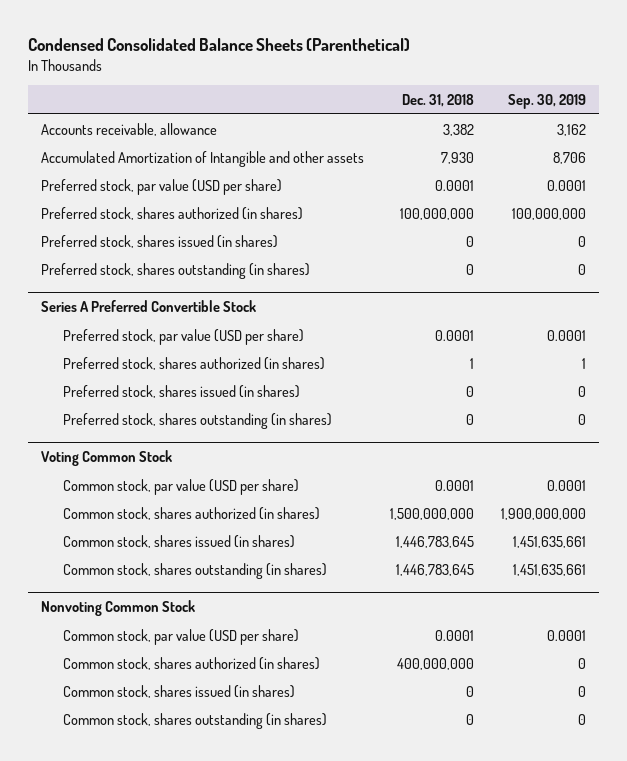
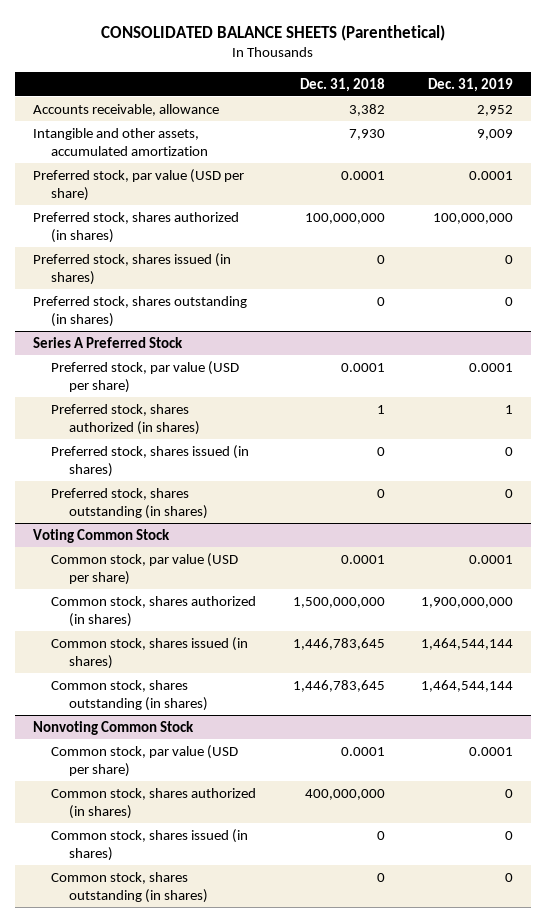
[27,37,410,51] Condensed Consolidated Balance Sheets (Parenthetical) -> [101,24,446,41] CONSOLIDATED BALANCE SHEETS (Parenthetical)
[507,94,586,110] Sep. 30, 2019 -> none
none -> [427,77,513,92] Dec. 31, 2019
[41,150,365,167] Accumulated Amortization of Intangible and other assets -> [33,127,209,157] Intangible and other assets, accumulated amortization
[41,300,257,313] Series A Preferred Convertible Stock -> [33,336,184,348] Series A Preferred Stock

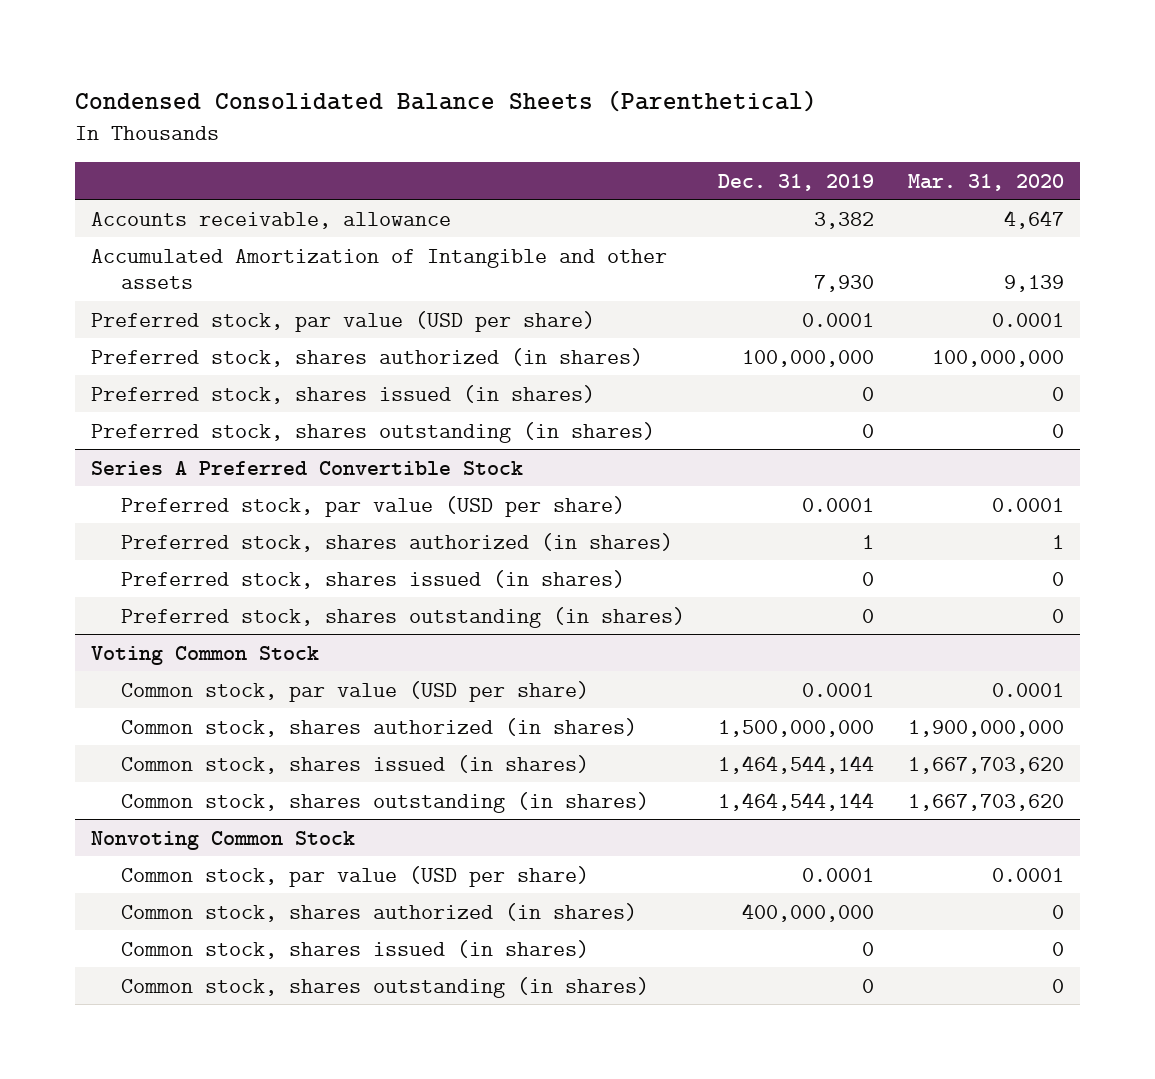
[101,24,446,41] CONSOLIDATED BALANCE SHEETS (Parenthetical) -> [74,90,817,113] Condensed Consolidated Balance Sheets (Parenthetical)
[299,77,385,92] Dec. 31, 2018 -> none
none -> [907,173,1064,191] Mar. 31, 2020
[476,104,513,116] 2,952 -> [814,211,875,229] 3,382
[33,127,209,157] Intangible and other assets, accumulated amortization -> [91,248,668,289] Accumulated Amortization of Intangible and other assets
[476,128,513,140] 9,009 -> [814,274,875,292] 7,930
[33,336,184,348] Series A Preferred Stock -> [91,460,524,475] Series A Preferred Convertible Stock
[420,596,513,608] 1,900,000,000 -> [718,719,875,737] 1,500,000,000
[504,788,513,798] 0 -> [742,902,875,922] 400,000,000

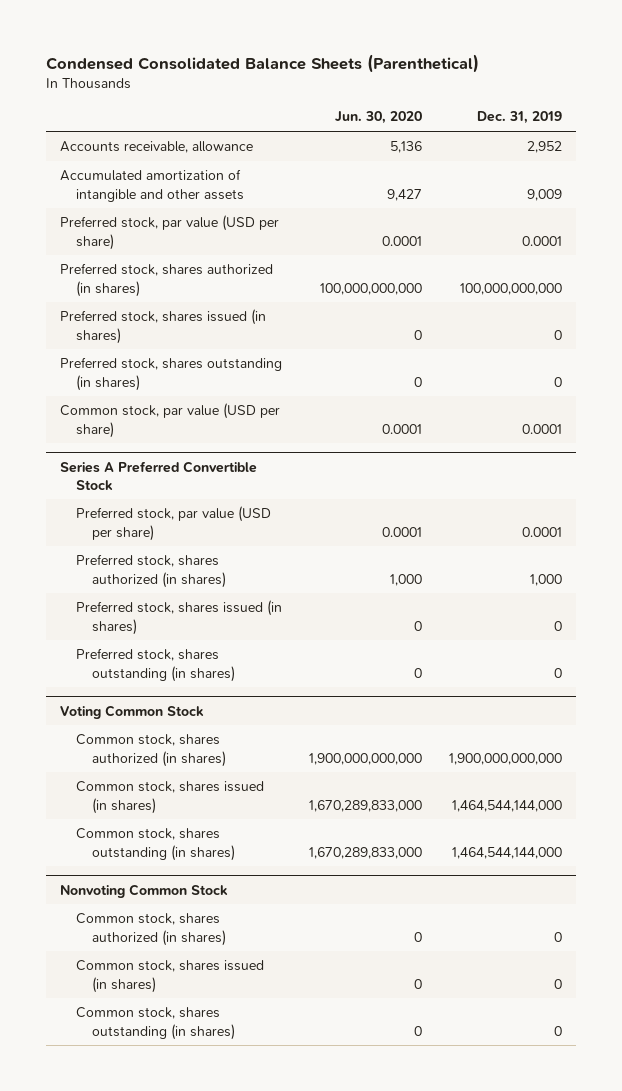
[907,173,1064,191] Mar. 31, 2020 -> none
none -> [335,111,423,125] Jun. 30, 2020
[814,211,875,229] 3,382 -> [527,141,563,154] 2,952
[91,248,668,289] Accumulated Amortization of Intangible and other assets -> [60,169,244,202] Accumulated amortization of intangible and other assets
[814,274,875,292] 7,930 -> [527,188,563,201] 9,009
[742,349,875,367] 100,000,000 -> [460,282,563,295] 100,000,000,000
none -> [60,403,281,438] Common stock, par value (USD per share)
[862,534,875,549] 1 -> [530,573,563,586] 1,000
[120,680,589,702] Common stock, par value (USD per share) -> none
[718,719,875,737] 1,500,000,000 -> [449,752,563,765] 1,900,000,000,000
[718,754,875,774] 1,464,544,144 -> [452,799,563,812] 1,464,544,144,000
[718,791,875,811] 1,464,544,144 -> [452,846,563,859] 1,464,544,144,000
[120,865,589,887] Common stock, par value (USD per share) -> none
[742,902,875,922] 400,000,000 -> [554,931,563,942] 0

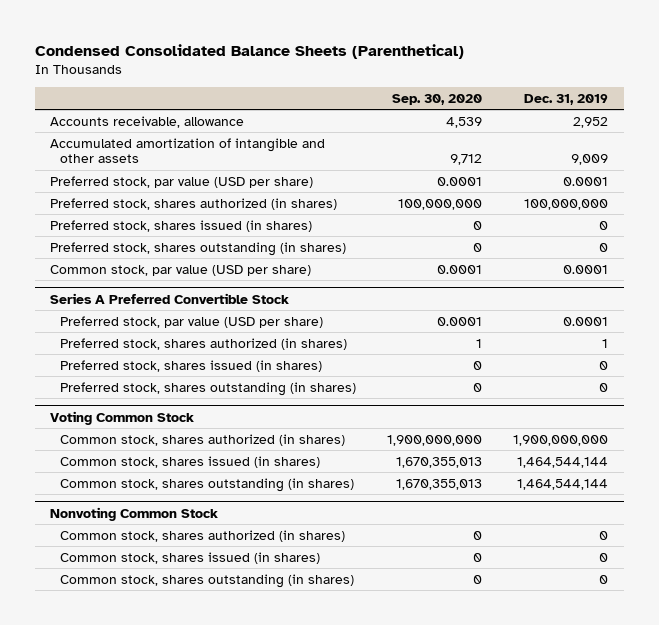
[335,111,423,125] Jun. 30, 2020 -> none
none -> [392,93,483,105] Sep. 30, 2020
[460,282,563,295] 100,000,000,000 -> [524,198,609,210] 100,000,000
[530,573,563,586] 1,000 -> [602,338,609,348] 1
[449,752,563,765] 1,900,000,000,000 -> [513,434,609,446] 1,900,000,000
[452,799,563,812] 1,464,544,144,000 -> [517,456,609,468] 1,464,544,144
[452,846,563,859] 1,464,544,144,000 -> [517,478,609,490] 1,464,544,144

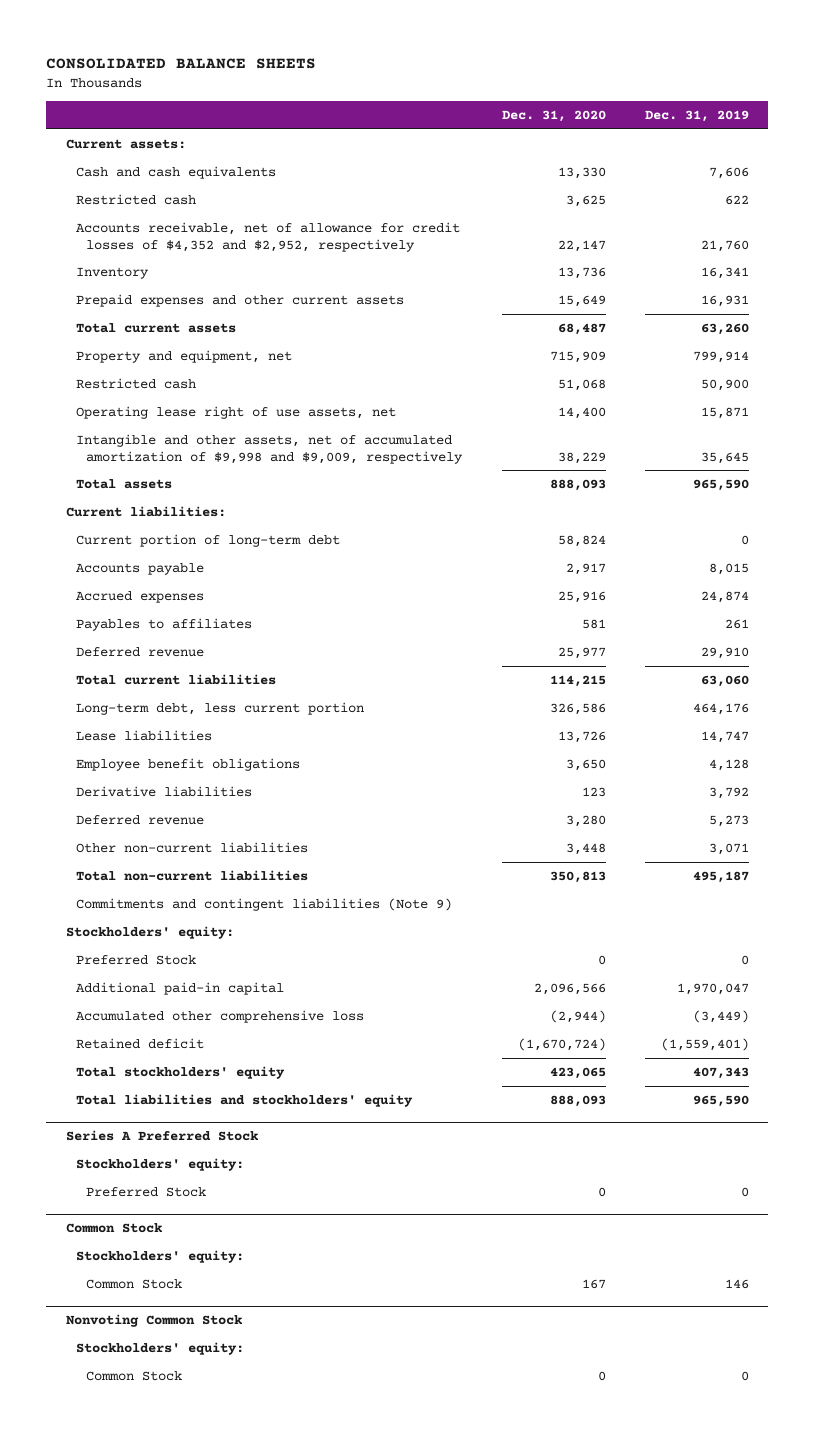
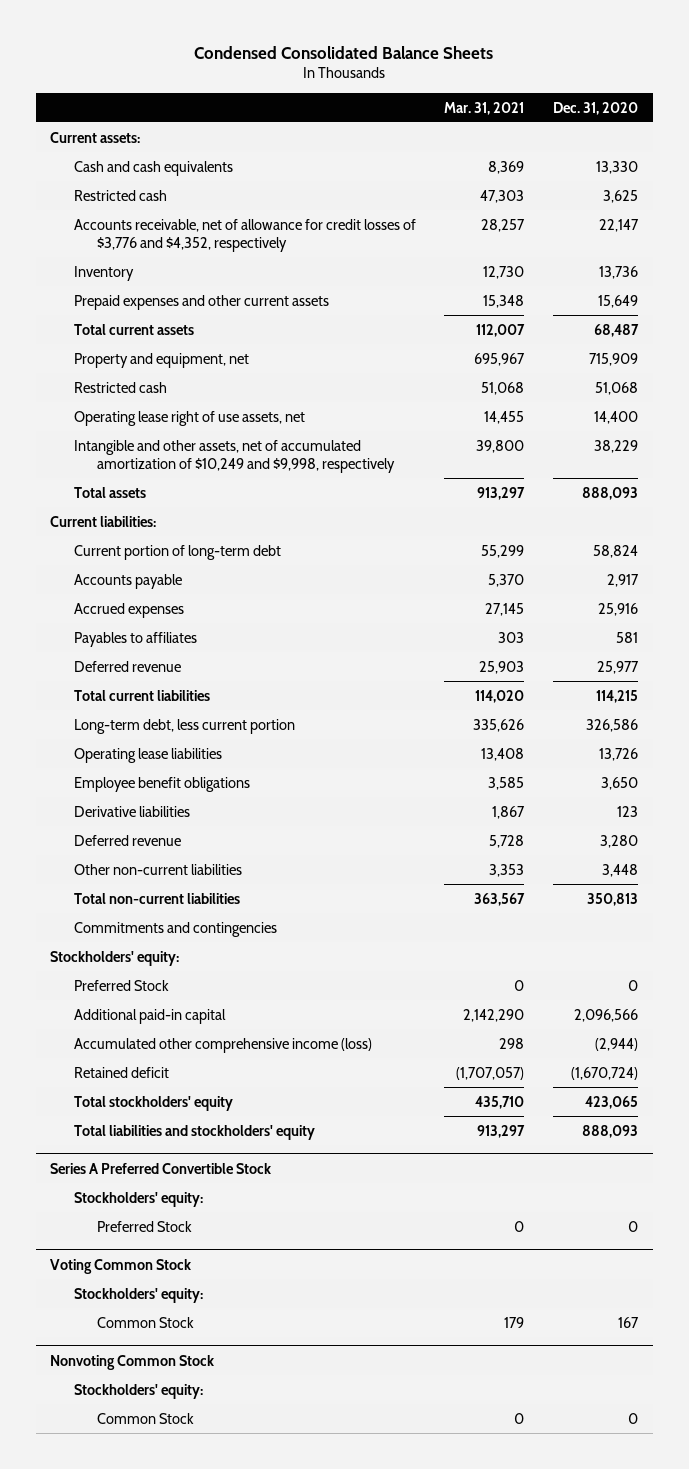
[46,58,317,70] CONSOLIDATED BALANCE SHEETS -> [194,45,494,59] Condensed Consolidated Balance Sheets
[644,109,749,122] Dec. 31, 2019 -> none
none -> [444,101,525,115] Mar. 31, 2021
[76,221,461,252] Accounts receivable, net of allowance for credit losses of $4,352 and $2,952, respectively -> [73,218,416,252] Accounts receivable, net of allowance for credit losses of $3,776 and $4,352, respectively
[76,433,464,464] Intangible and other assets, net of accumulated amortization of $9,998 and $9,009, respectively -> [73,439,395,473] Intangible and other assets, net of accumulated amortization of $10,249 and $9,998, respectively
[76,729,213,741] Lease liabilities -> [73,747,222,763] Operating lease liabilities
[76,897,453,911] Commitments and contingent liabilities (Note 9) -> [73,921,277,937] Commitments and contingencies
[76,1009,365,1023] Accumulated other comprehensive loss -> [73,1037,372,1053] Accumulated other comprehensive income (loss)
[65,1130,258,1142] Series A Preferred Stock -> [50,1162,272,1174] Series A Preferred Convertible Stock
[65,1223,162,1234] Common Stock -> [50,1258,192,1274] Voting Common Stock

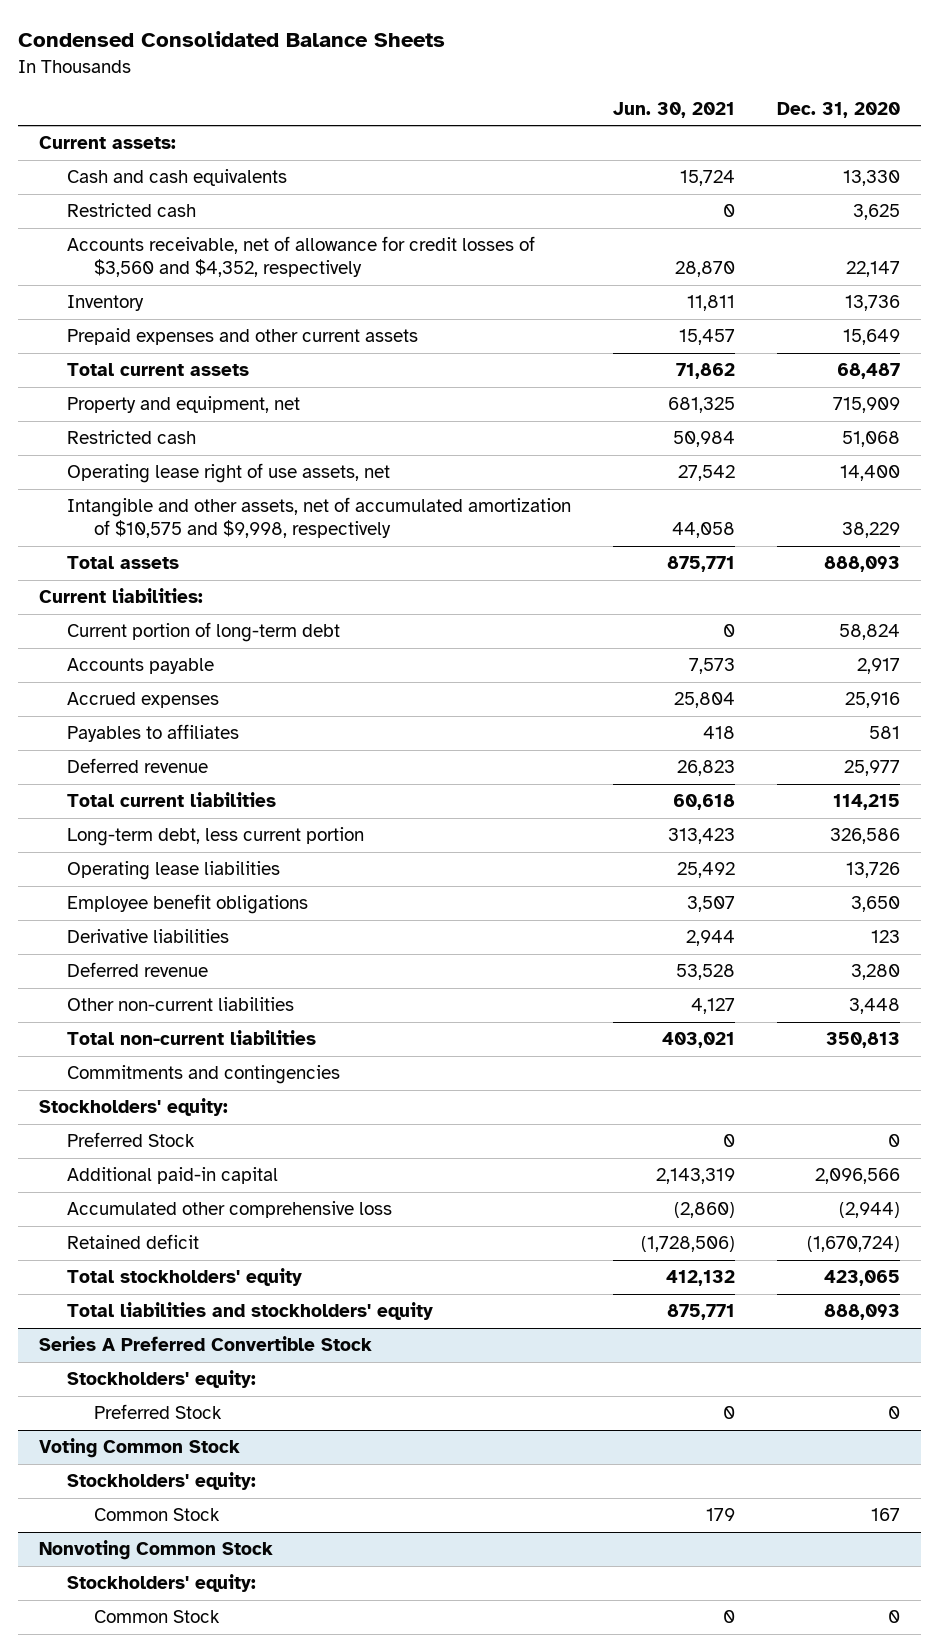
[444,101,525,115] Mar. 31, 2021 -> none
none -> [612,101,735,118] Jun. 30, 2021
[73,218,416,252] Accounts receivable, net of allowance for credit losses of $3,776 and $4,352, respectively -> [66,236,535,278] Accounts receivable, net of allowance for credit losses of $3,560 and $4,352, respectively
[73,439,395,473] Intangible and other assets, net of accumulated amortization of $10,249 and $9,998, respectively -> [66,497,571,539] Intangible and other assets, net of accumulated amortization of $10,575 and $9,998, respectively
[73,1037,372,1053] Accumulated other comprehensive income (loss) -> [66,1201,392,1219] Accumulated other comprehensive loss

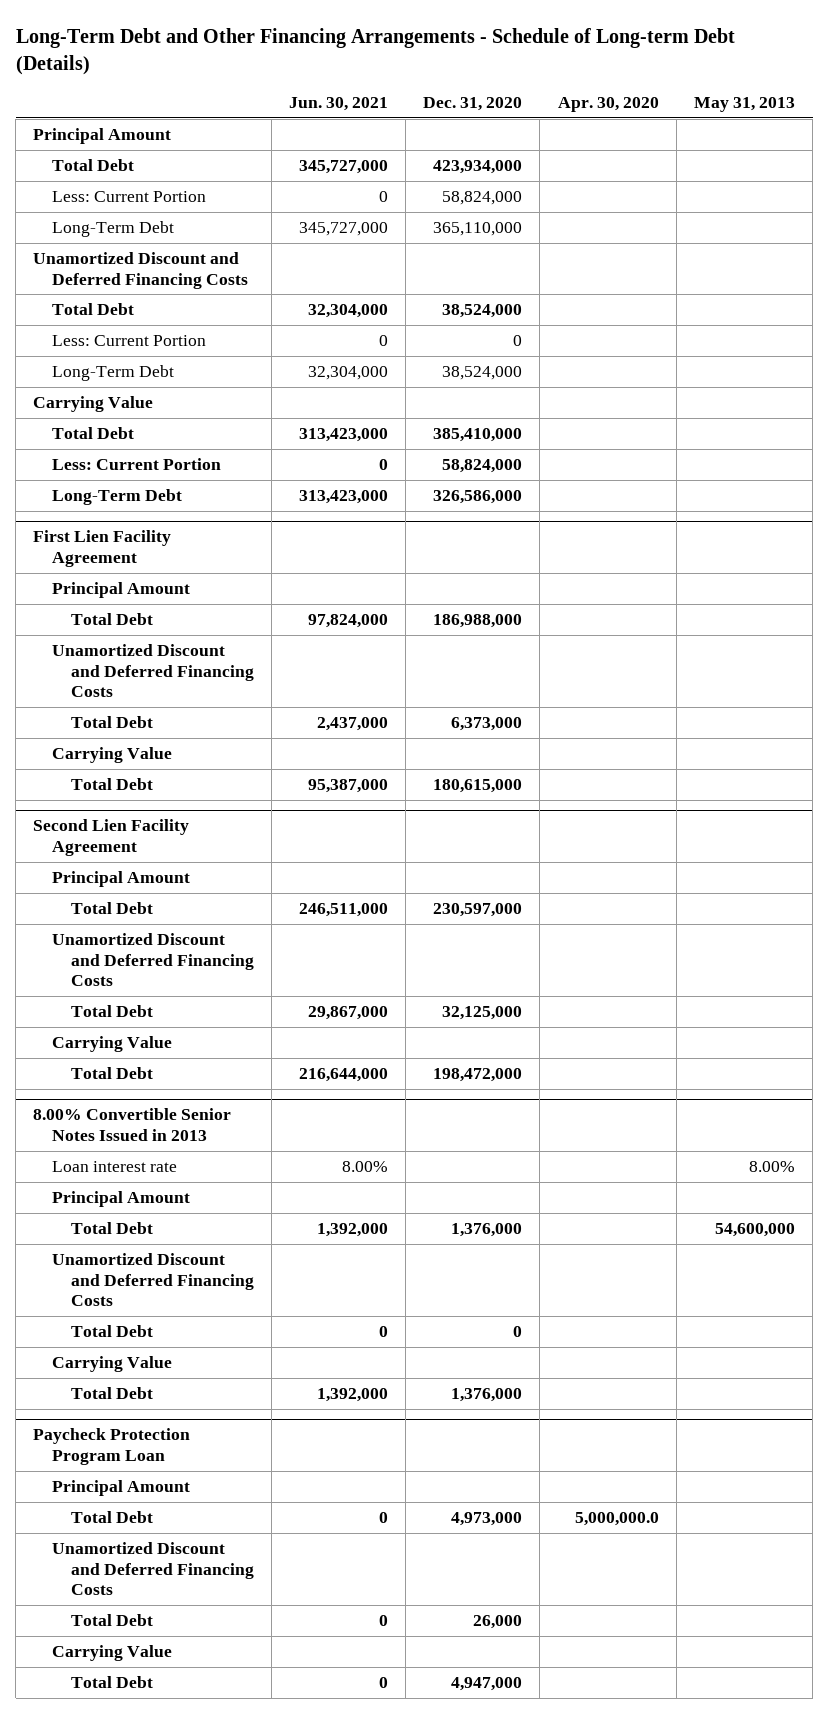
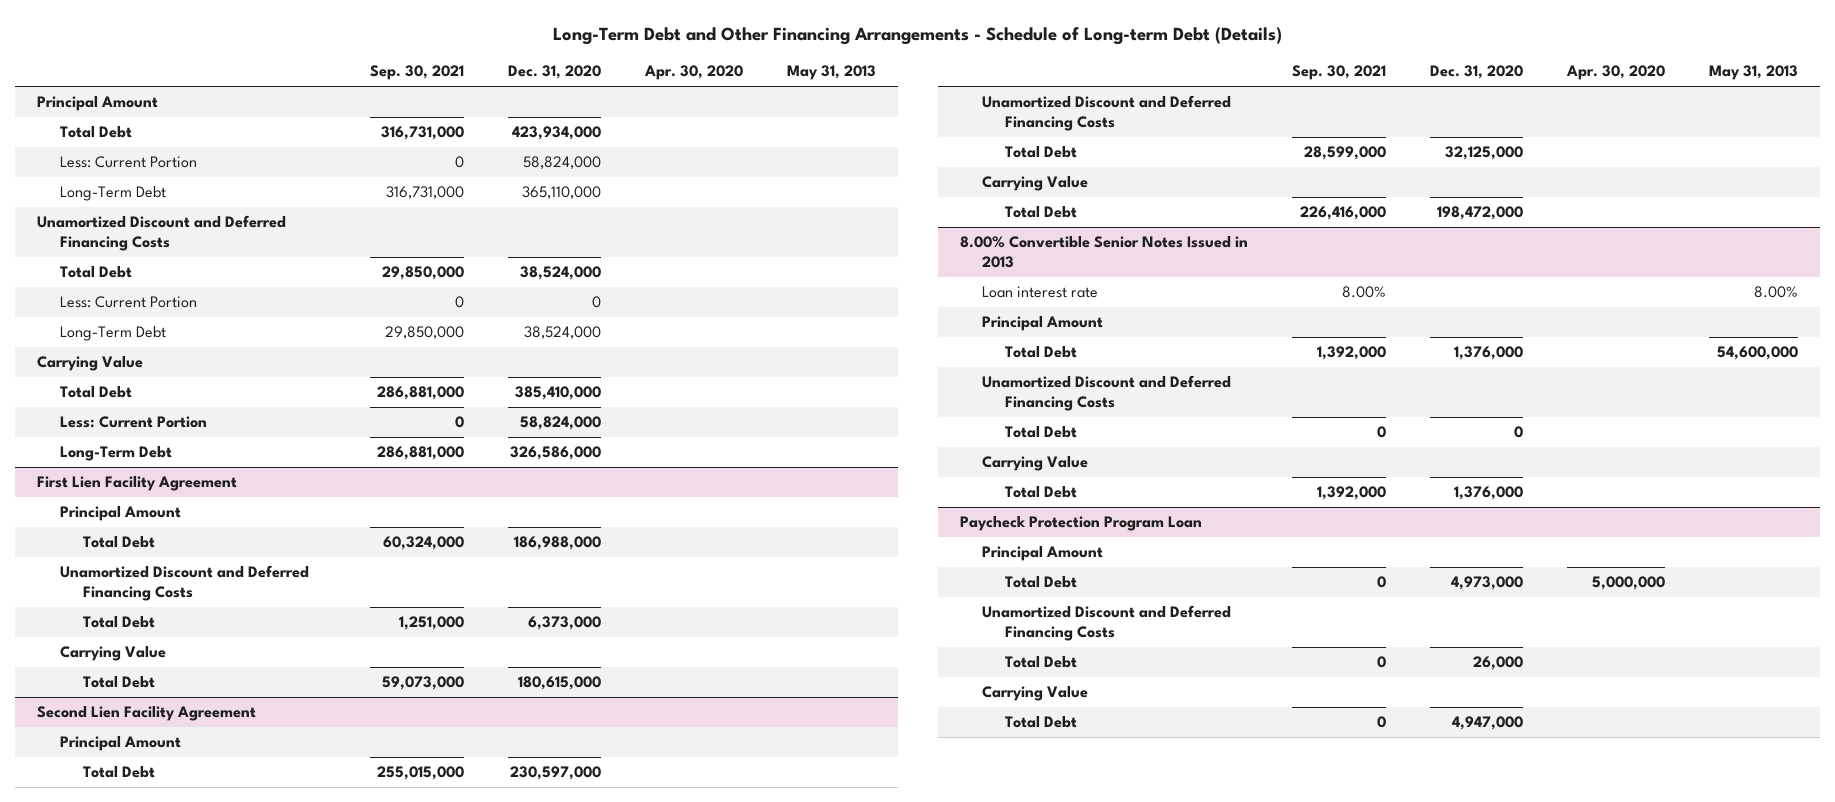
[288,97,388,112] Jun. 30, 2021 -> none
none -> [369,65,464,81] Sep. 30, 2021
[574,1511,659,1526] 5,000,000.0 -> [1591,576,1665,591] 5,000,000

